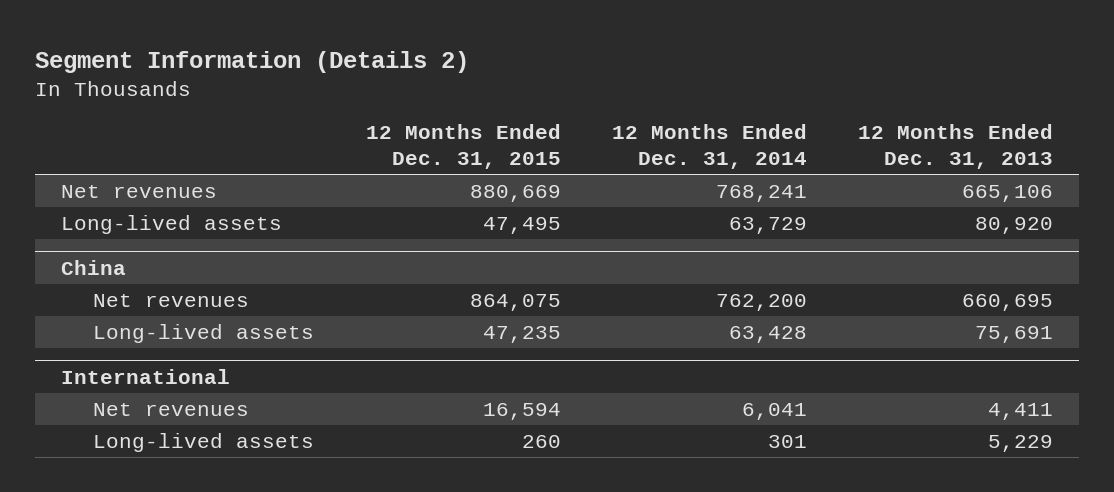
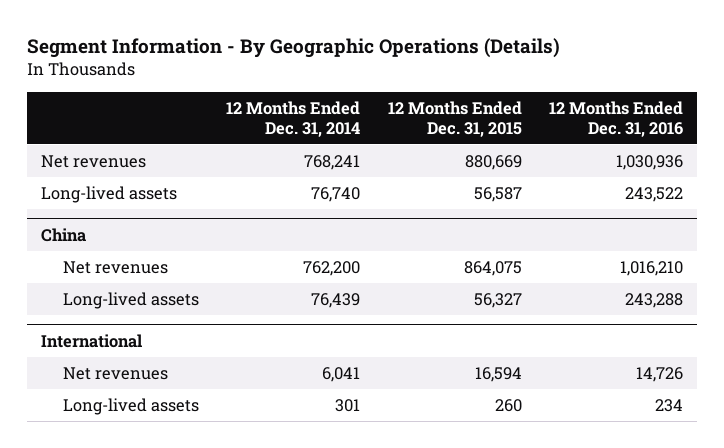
[35,50,470,73] Segment Information (Details 2) -> [27,37,561,58] Segment Information - By Geographic Operations (Details)
[858,124,1054,170] 12 Months Ended Dec. 31, 2013 -> none
none -> [549,101,684,137] 12 Months Ended Dec. 31, 2016
[482,216,561,234] 47,495 -> [473,187,522,203] 56,587
[728,216,807,234] 63,729 -> [311,187,361,203] 76,740
[482,325,561,343] 47,235 -> [473,293,522,309] 56,327
[728,325,807,343] 63,428 -> [311,293,361,309] 76,439

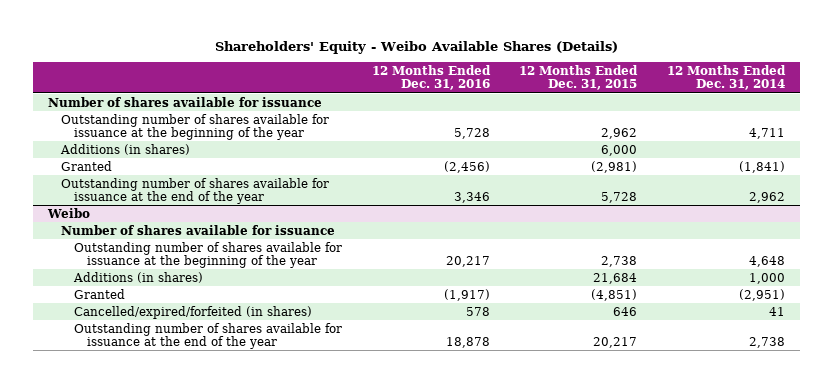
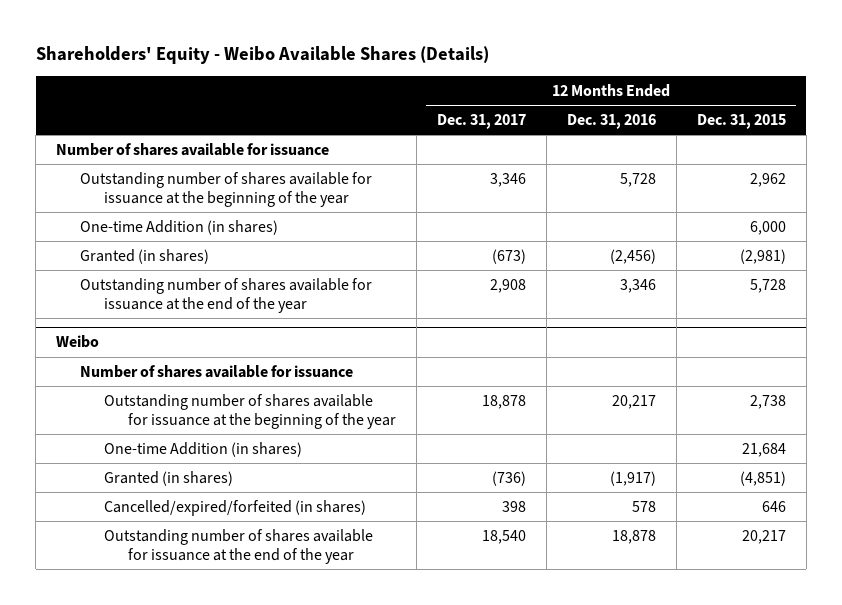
[667,64,787,91] 12 Months Ended Dec. 31, 2014 -> none
none -> [436,113,526,129] Dec. 31, 2017
[59,143,190,155] Additions (in shares) -> [79,219,278,235] One-time Addition (in shares)
[60,160,112,171] Granted -> [79,248,209,264] Granted (in shares)
[73,271,204,283] Additions (in shares) -> [103,441,302,457] One-time Addition (in shares)
[74,288,126,299] Granted -> [103,470,233,486] Granted (in shares)

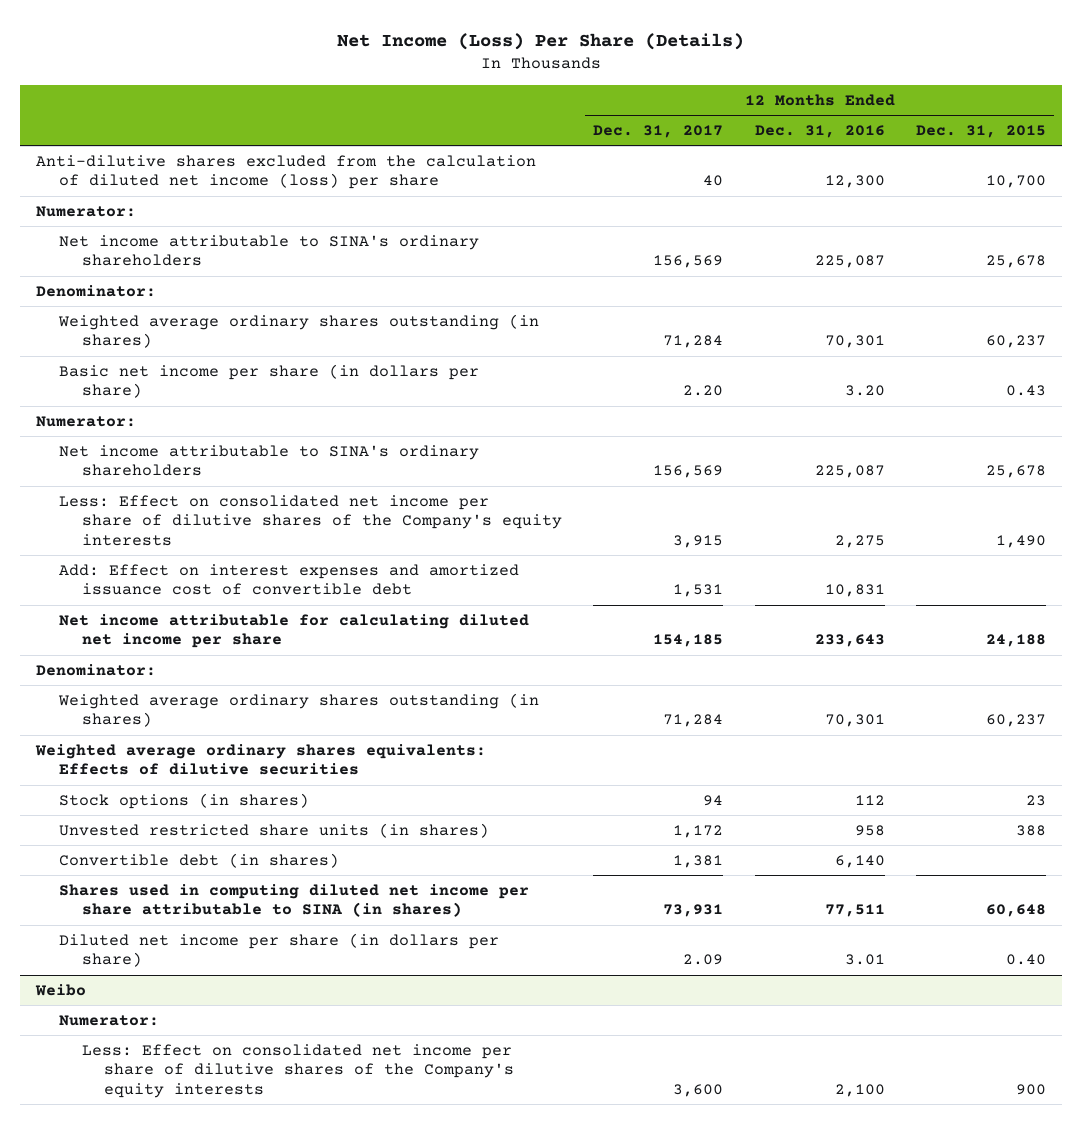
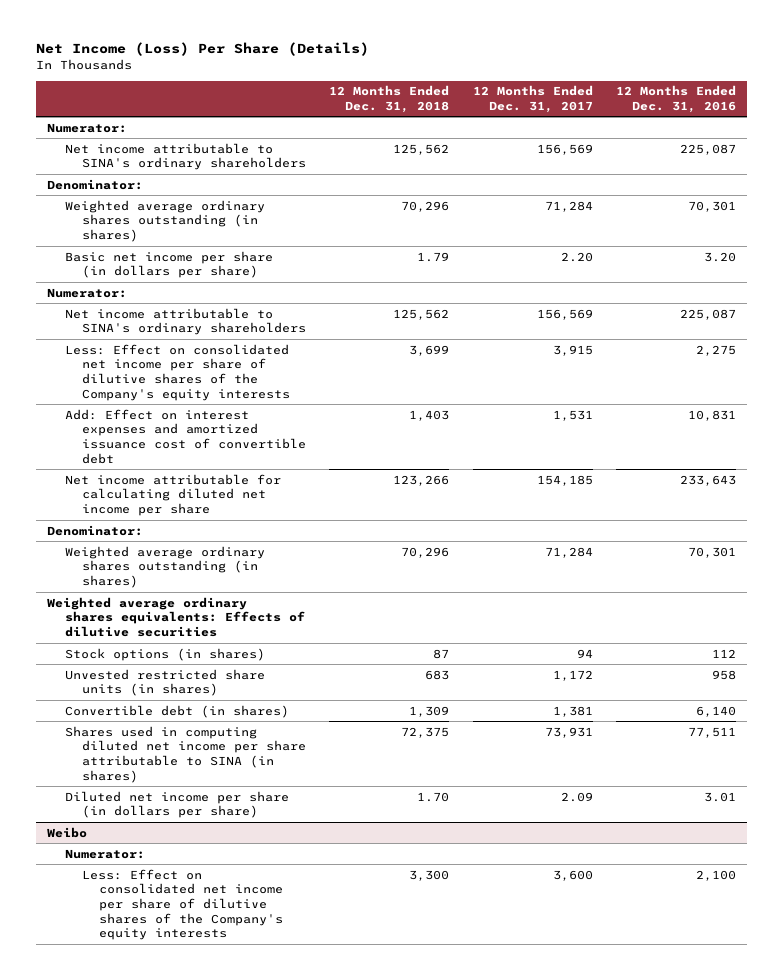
[915,124,1046,138] Dec. 31, 2015 -> none
none -> [329,85,450,113] 12 Months Ended Dec. 31, 2018
[36,154,537,190] Anti-dilutive shares excluded from the calculation of diluted net income (loss) per share -> none

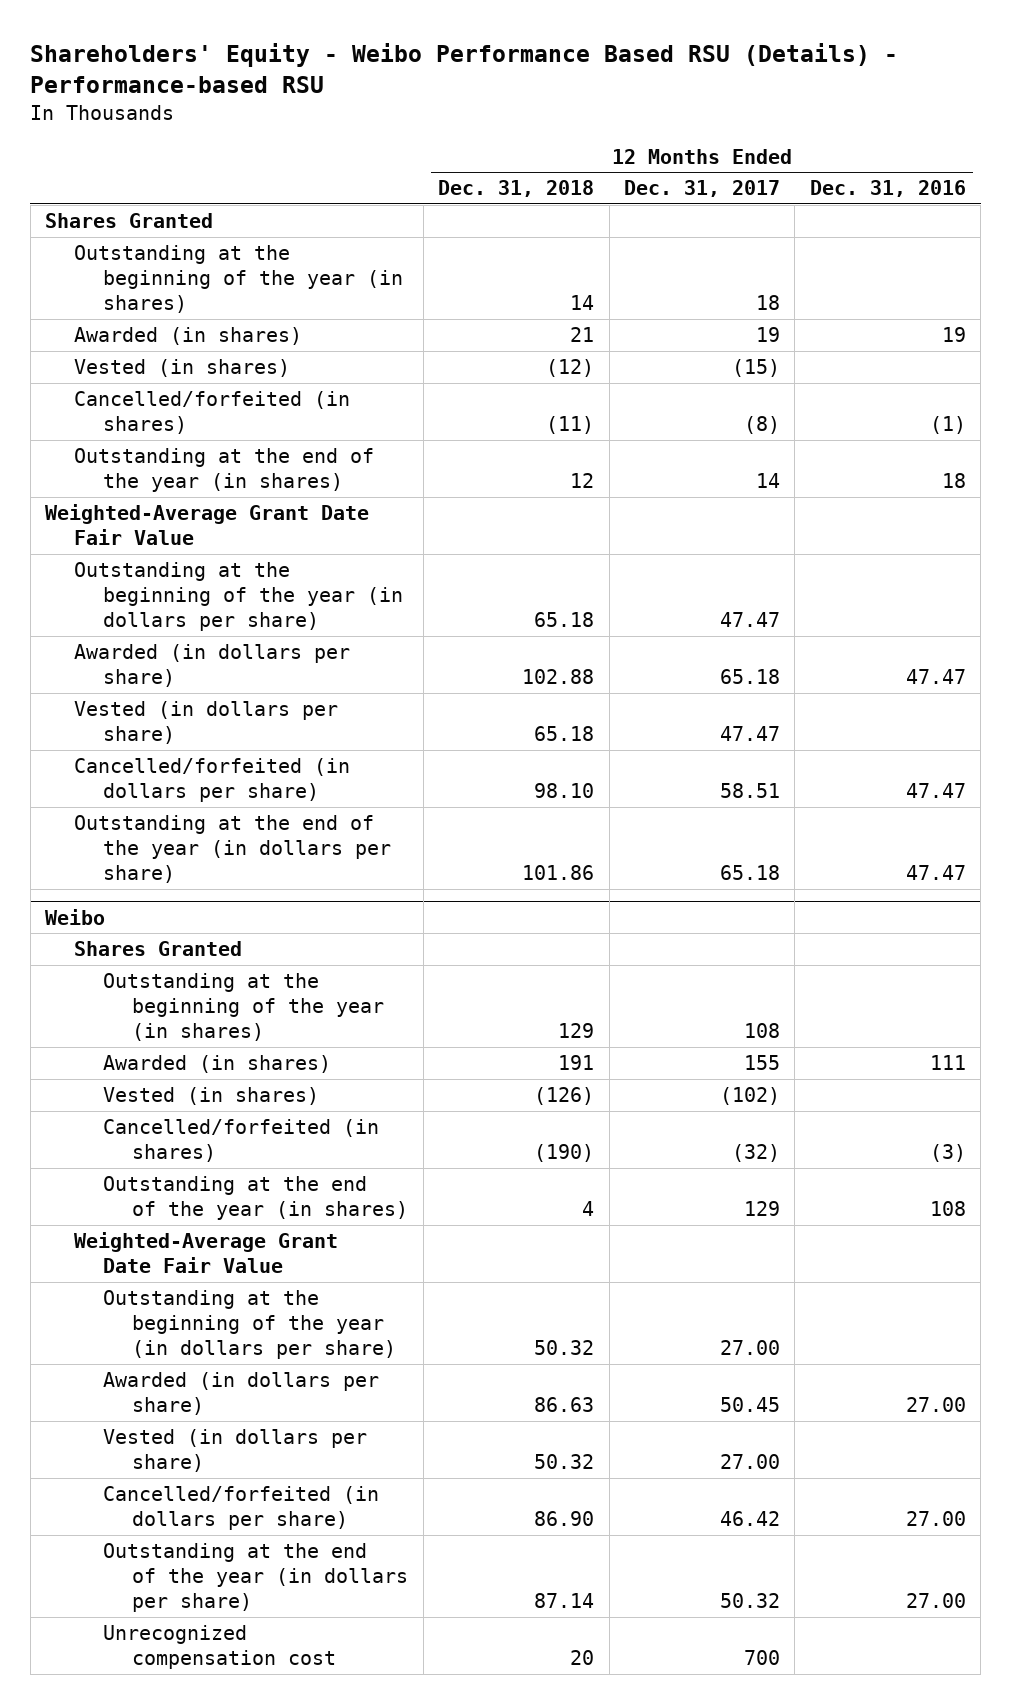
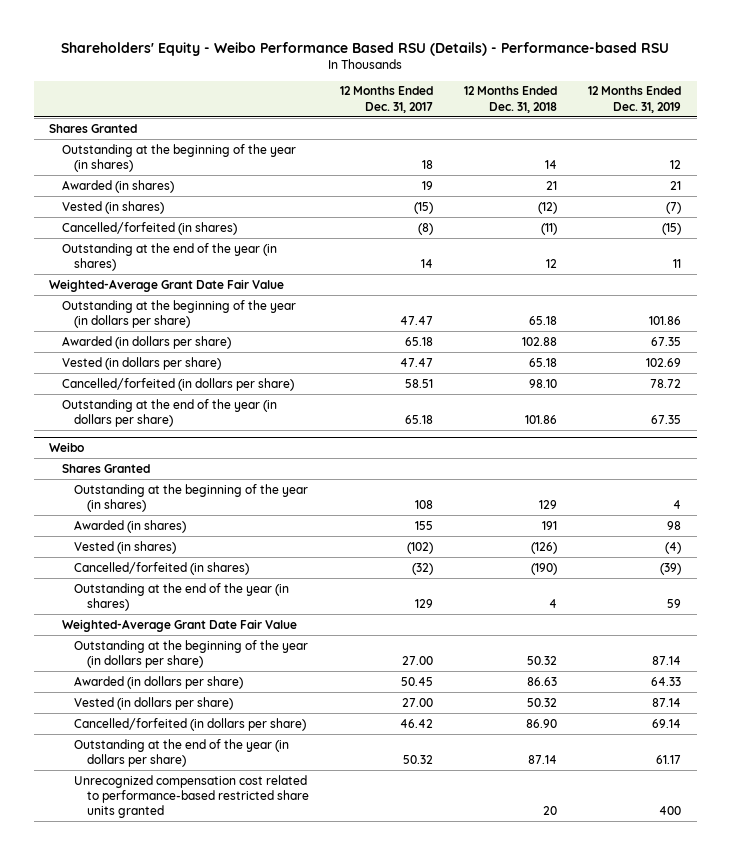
[809,180,966,198] Dec. 31, 2016 -> none
none -> [588,86,682,113] 12 Months Ended Dec. 31, 2019
[103,1625,337,1670] Unrecognized compensation cost -> none
none -> [74,774,309,818] Unrecognized compensation cost related to performance-based restricted share units granted

